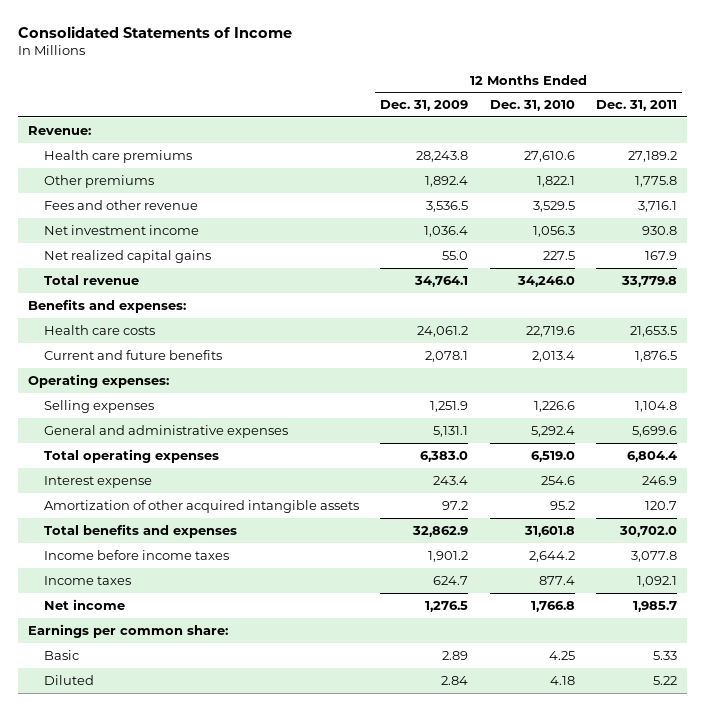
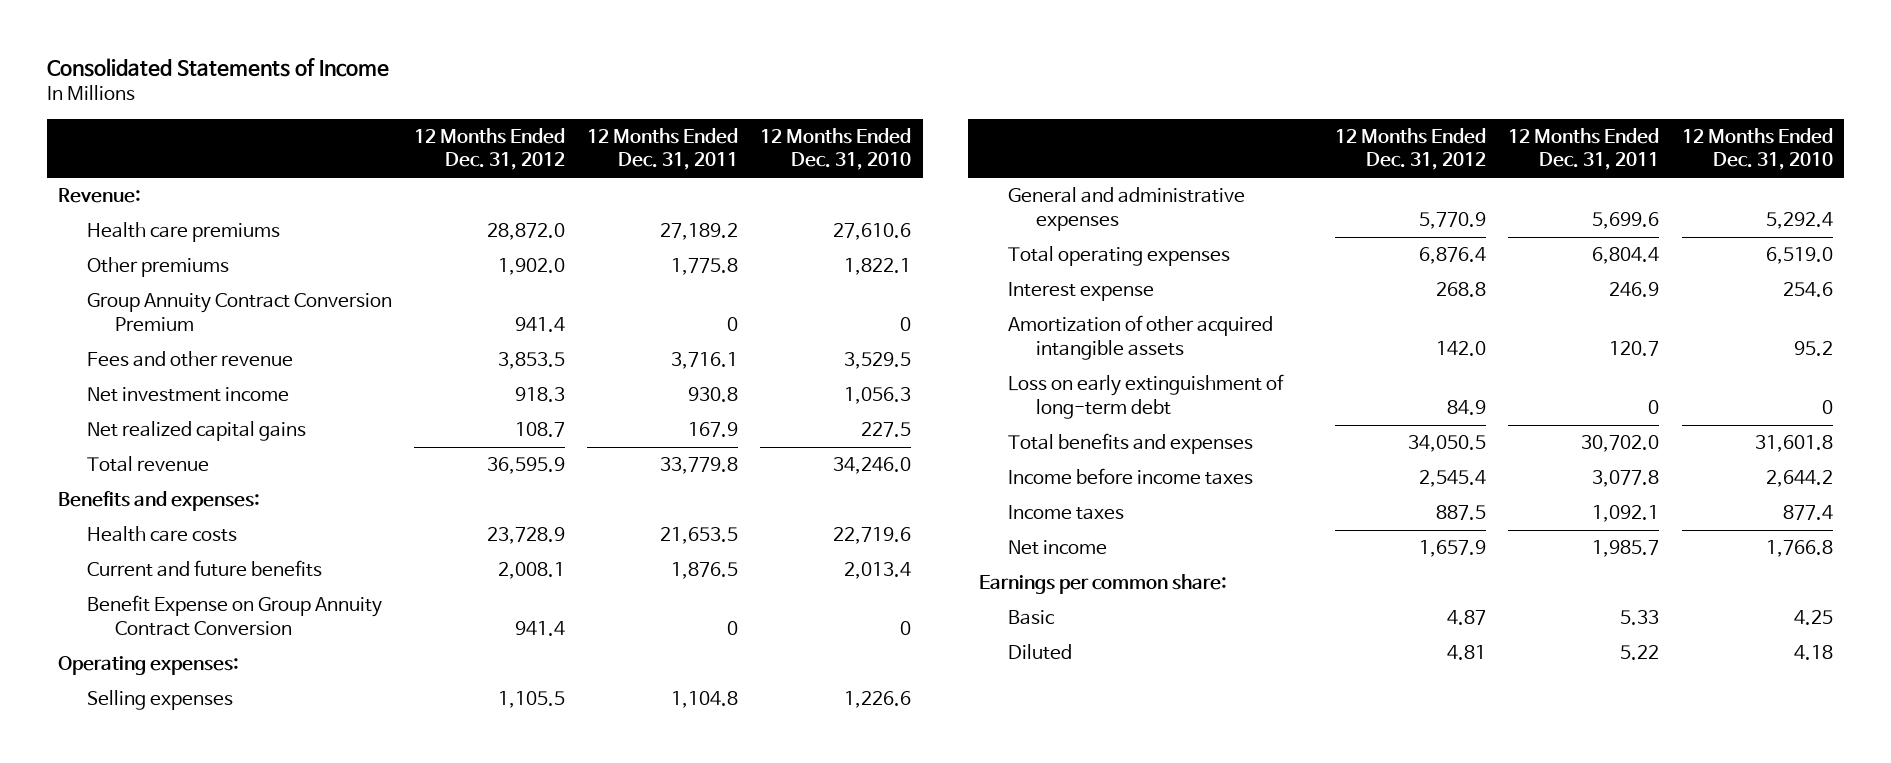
[380,100,469,112] Dec. 31, 2009 -> none
none -> [413,127,565,171] 12 Months Ended Dec. 31, 2012
none -> [86,293,392,332] Group Annuity Contract Conversion Premium
none -> [86,595,382,636] Benefit Expense on Group Annuity Contract Conversion
none -> [1007,374,1284,419] Loss on early extinguishment of long-term debt

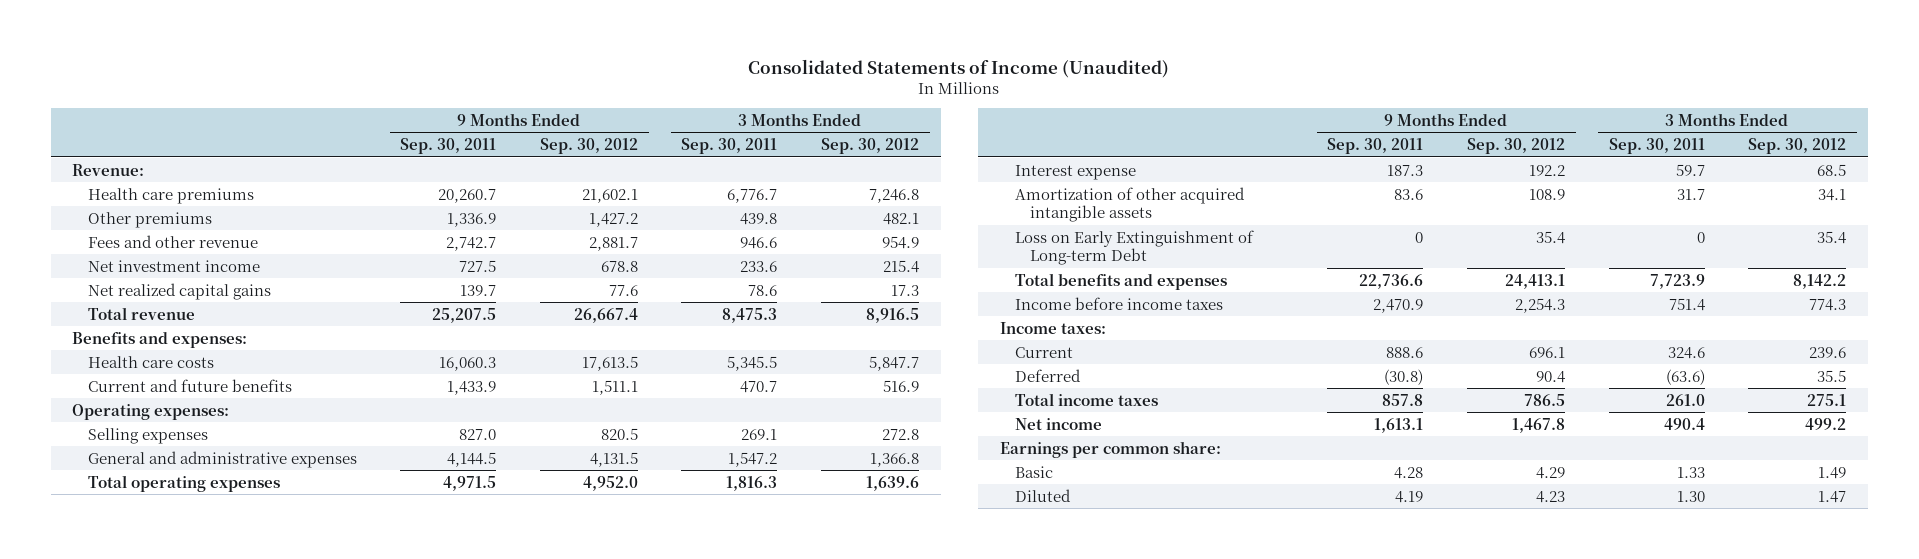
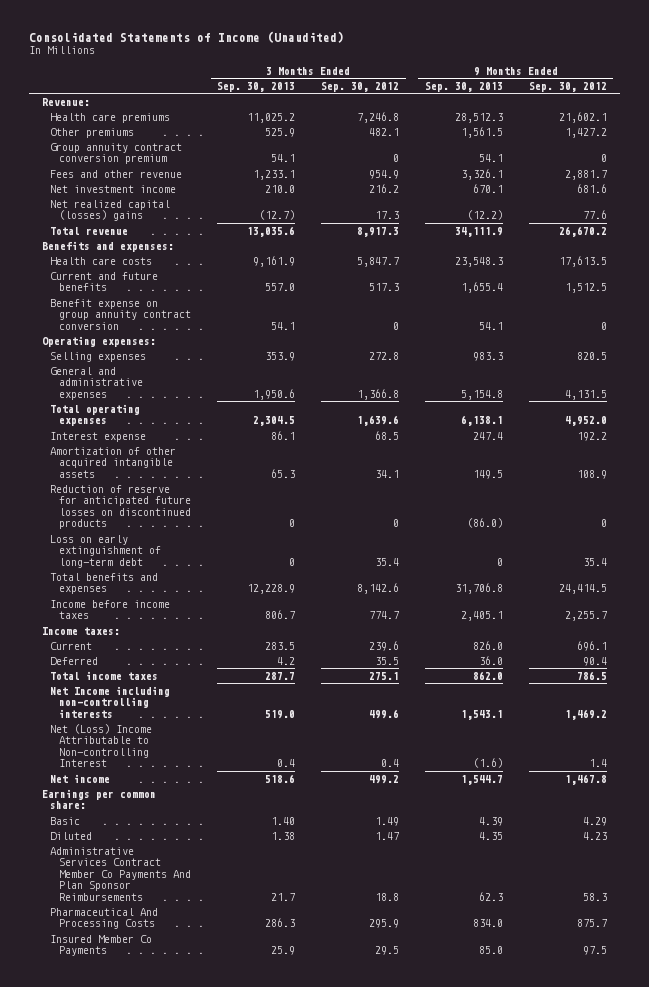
[400,138,497,155] Sep. 30, 2011 -> none
[681,138,778,155] Sep. 30, 2011 -> none
none -> [217,82,296,93] Sep. 30, 2013
none -> [424,82,503,93] Sep. 30, 2013
none -> [50,142,183,165] Group annuity contract conversion premium
[600,260,638,272] 678.8 -> [576,183,607,193] 681.6
[882,259,919,273] 215.4 -> [369,183,400,193] 216.2
[87,282,271,300] Net realized capital gains -> [50,199,171,222] Net realized capital (losses) gains
[573,307,638,323] 26,667.4 -> [558,225,607,237] 26,670.2
[865,307,919,323] 8,916.5 -> [357,226,400,237] 8,917.3
[591,379,638,395] 1,511.1 -> [564,283,607,294] 1,512.5
[882,379,919,392] 516.9 -> [369,283,400,292] 517.3
none -> [50,298,192,330] Benefit expense on group annuity contract conversion
none -> [50,484,192,530] Reduction of reserve for anticipated future losses on discontinued products
[1014,229,1254,266] Loss on Early Extinguishment of Long-term Debt -> [50,534,162,568] Loss on early extinguishment of long-term debt
[1505,273,1566,289] 24,413.1 -> [558,584,607,595] 24,414.5
[1793,273,1847,289] 8,142.2 -> [357,583,400,595] 8,142.6
[1515,297,1566,313] 2,254.3 -> [564,611,607,622] 2,255.7
[1809,298,1847,311] 774.3 -> [369,611,400,620] 774.7
none -> [50,685,171,718] Net Income including non-controlling interests
none -> [50,723,153,768] Net (Loss) Income Attributable to Non-controlling Interest
none -> [50,846,192,901] Administrative Services Contract Member Co Payments And Plan Sponsor Reimbursements
none -> [50,907,159,930] Pharmaceutical And Processing Costs
none -> [50,934,153,957] Insured Member Co Payments

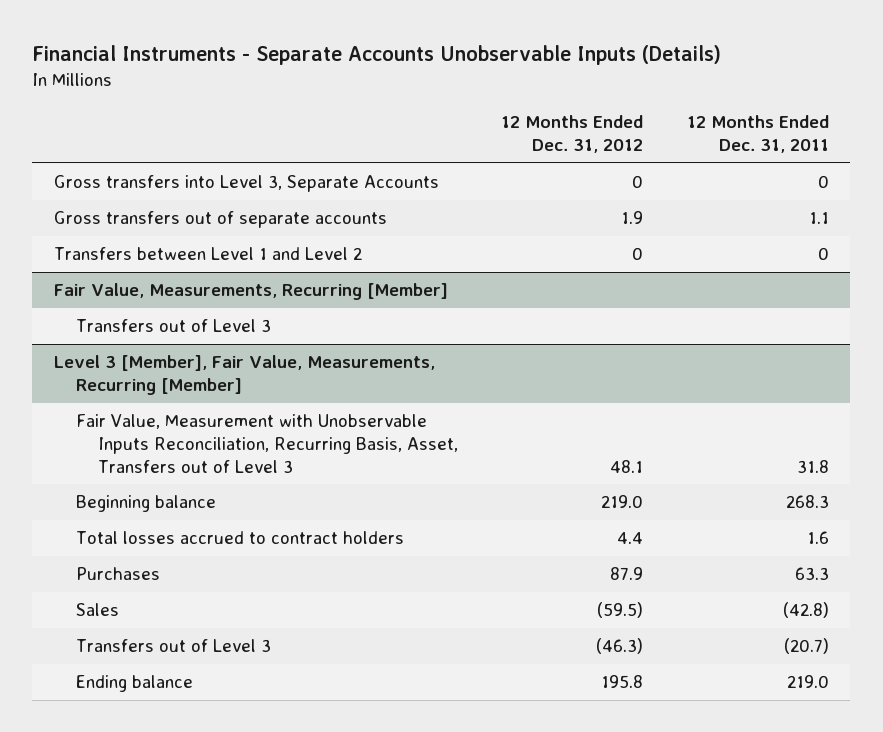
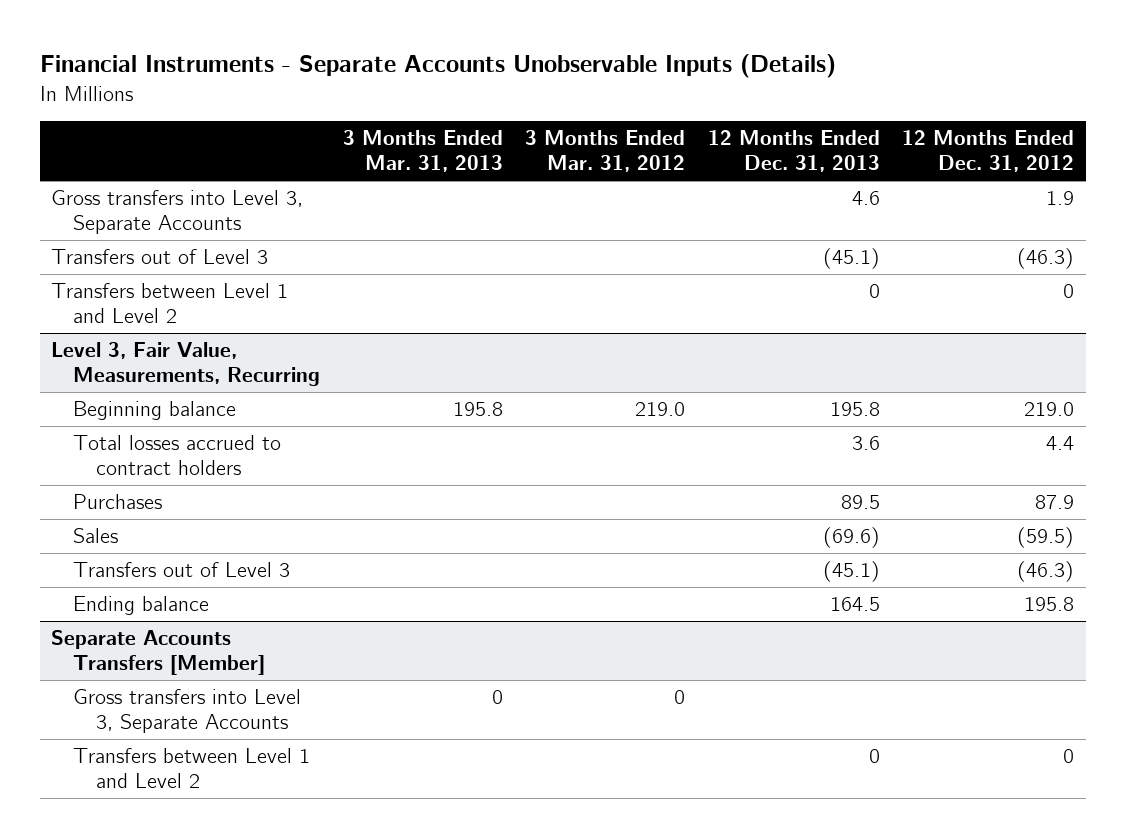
[686,115,829,154] 12 Months Ended Dec. 31, 2011 -> none
none -> [342,130,503,173] 3 Months Ended Mar. 31, 2013
none -> [525,130,686,173] 3 Months Ended Mar. 31, 2012
none -> [707,130,880,173] 12 Months Ended Dec. 31, 2013
[53,211,387,229] Gross transfers out of separate accounts -> none
[632,175,644,189] 0 -> [1046,191,1075,206] 1.9
none -> [51,249,269,265] Transfers out of Level 3
[53,283,448,301] Fair Value, Measurements, Recurring [Member] -> none
[75,319,271,333] Transfers out of Level 3 -> none
[75,414,458,473] Fair Value, Measurement with Unobservable Inputs Reconciliation, Recurring Basis, Asset, Transfers out of Level 3 -> none
[53,355,435,396] Level 3 [Member], Fair Value, Measurements, Recurring [Member] -> [51,342,321,387] Level 3, Fair Value, Measurements, Recurring
none -> [51,630,266,676] Separate Accounts Transfers [Member]
none -> [73,689,302,734] Gross transfers into Level 3, Separate Accounts
none -> [73,748,311,789] Transfers between Level 1 and Level 2

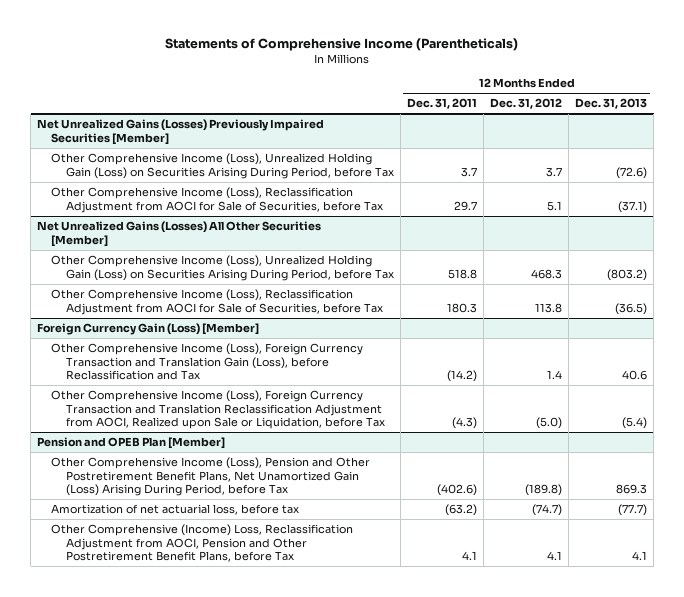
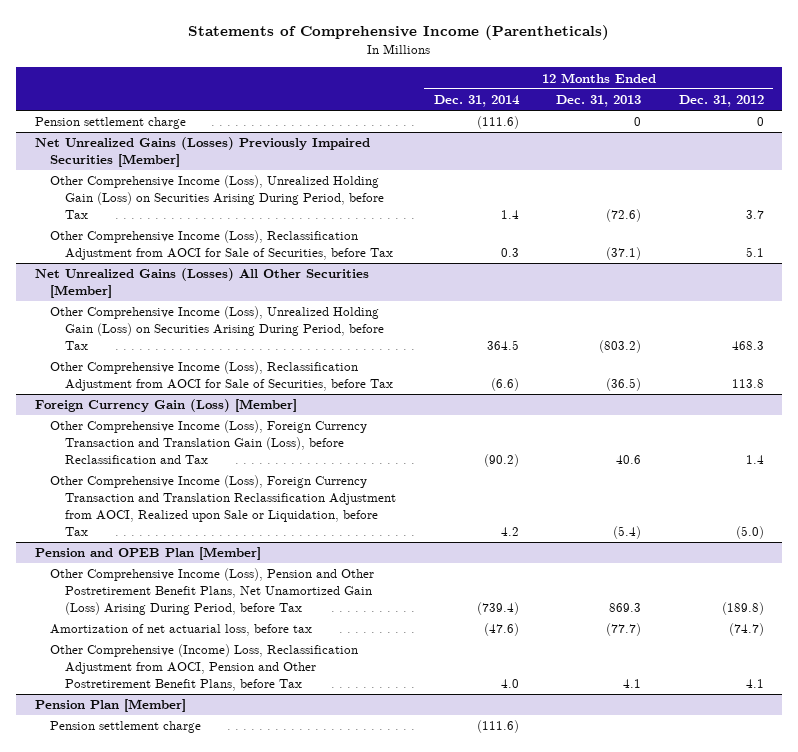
[406,98,477,110] Dec. 31, 2011 -> none
none -> [433,95,520,108] Dec. 31, 2014
none -> [34,117,186,130] Pension settlement charge
none -> [34,699,186,713] Pension Plan [Member]
none -> [49,721,201,734] Pension settlement charge

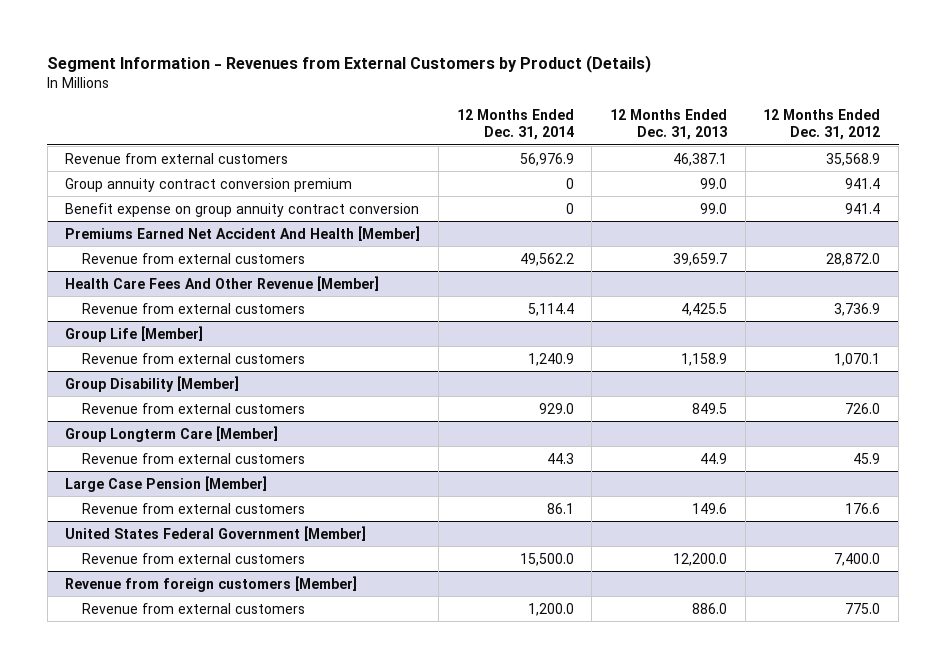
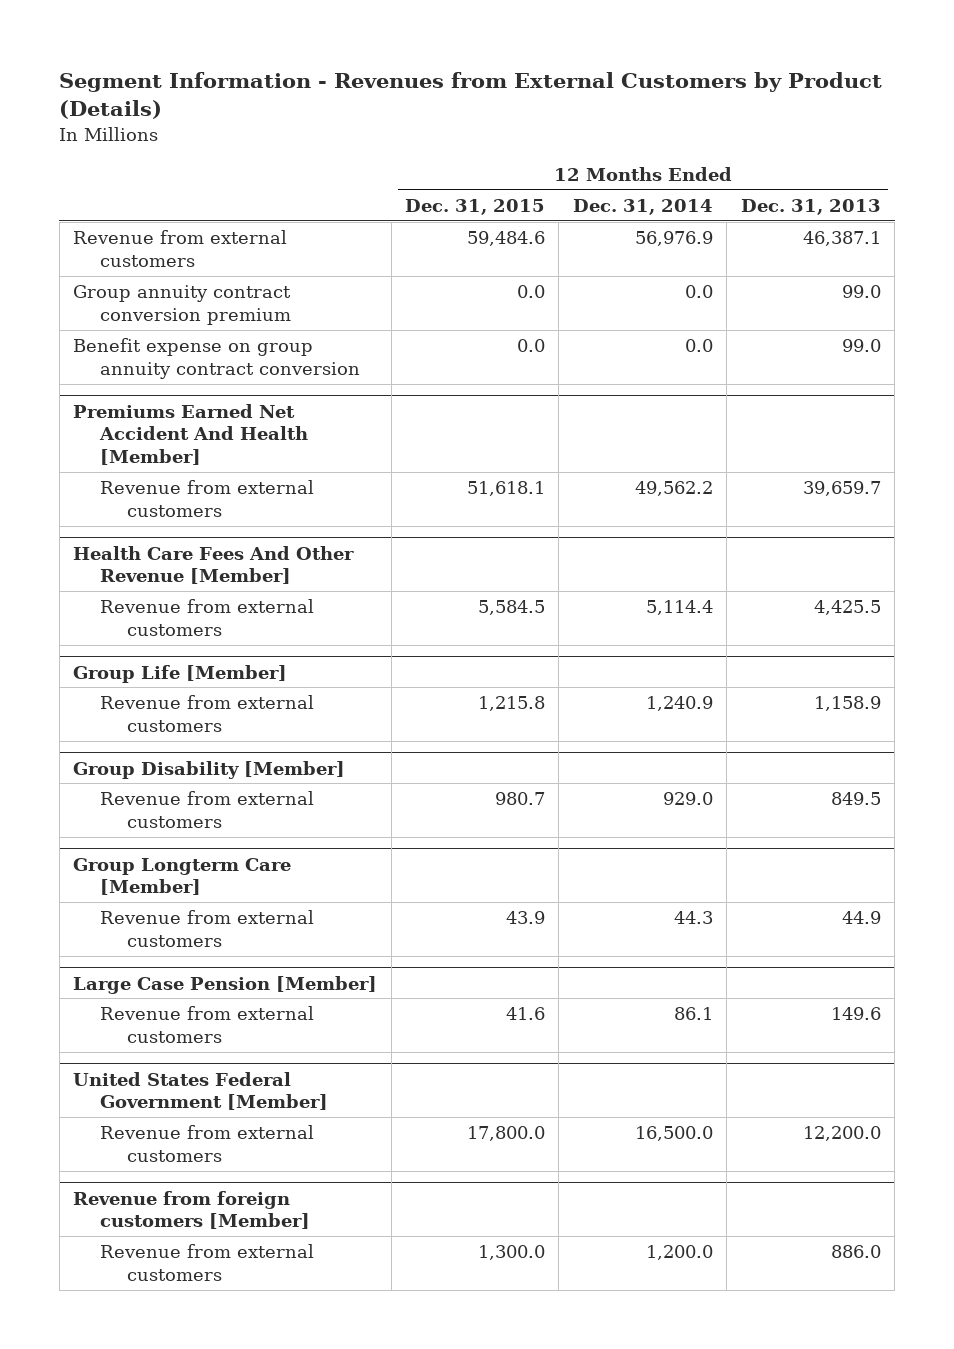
[763,108,881,140] 12 Months Ended Dec. 31, 2012 -> none
none -> [405,199,546,216] Dec. 31, 2015
[565,177,574,189] 0 -> [684,285,713,299] 0.0
[565,202,574,214] 0 -> [684,339,713,353] 0.0
[519,552,574,566] 15,500.0 -> [634,1126,713,1142] 16,500.0

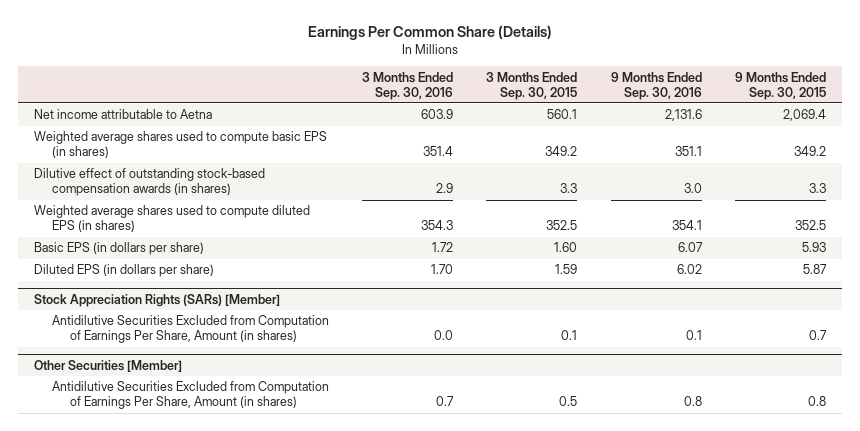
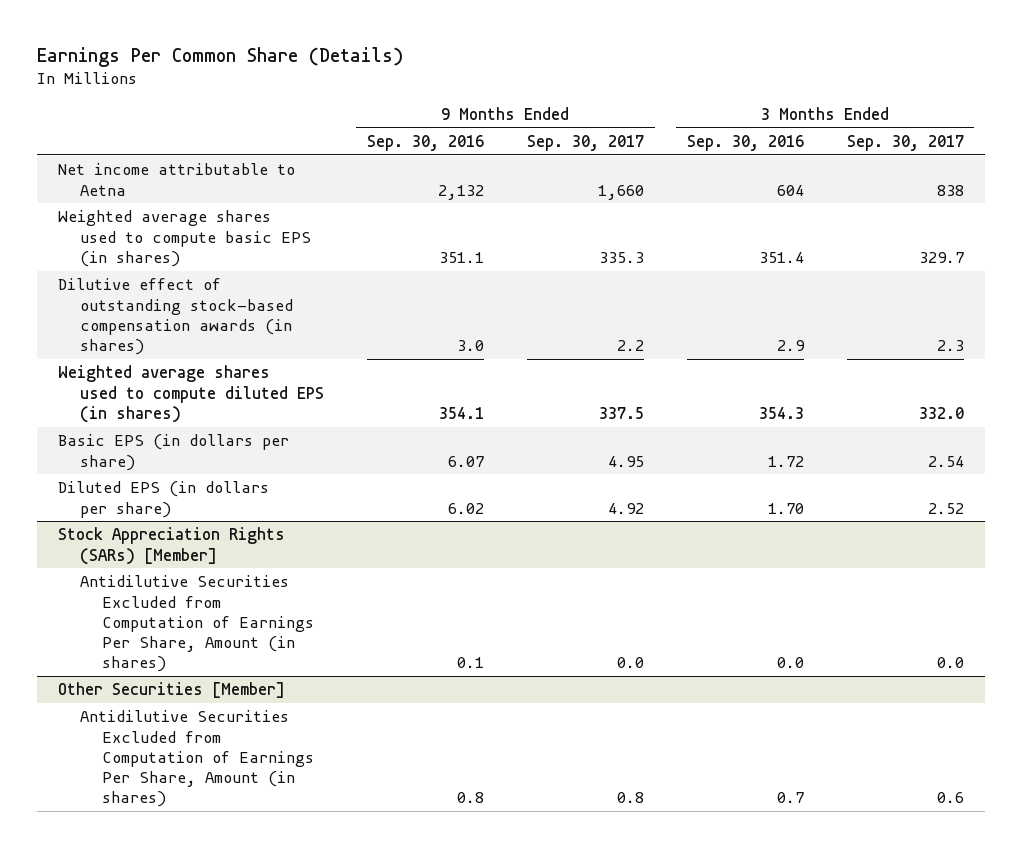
[486,71,578,100] 3 Months Ended Sep. 30, 2015 -> none
[734,71,826,100] 9 Months Ended Sep. 30, 2015 -> none
none -> [526,135,644,152] Sep. 30, 2017
none -> [846,135,964,152] Sep. 30, 2017
[421,109,454,120] 603.9 -> [776,184,804,196] 604
[664,109,702,122] 2,131.6 -> [437,184,484,200] 2,132

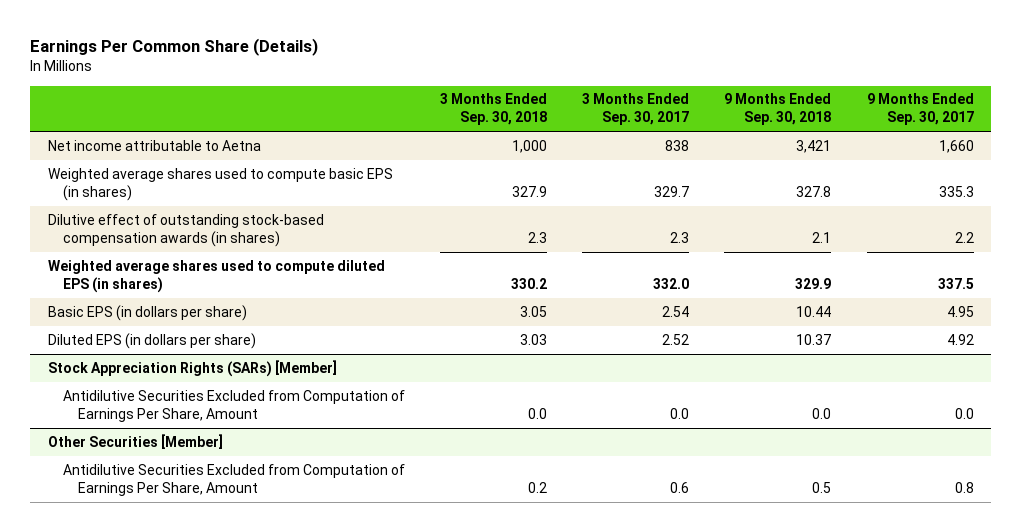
[366,135,484,152] Sep. 30, 2016 -> none
[686,135,804,152] Sep. 30, 2016 -> none
none -> [439,93,547,126] 3 Months Ended Sep. 30, 2018
none -> [724,93,832,126] 9 Months Ended Sep. 30, 2018
[80,575,315,673] Antidilutive Securities Excluded from Computation of Earnings Per Share, Amount (in shares) -> [62,389,405,422] Antidilutive Securities Excluded from Computation of Earnings Per Share, Amount
[80,710,315,808] Antidilutive Securities Excluded from Computation of Earnings Per Share, Amount (in shares) -> [62,463,405,496] Antidilutive Securities Excluded from Computation of Earnings Per Share, Amount

